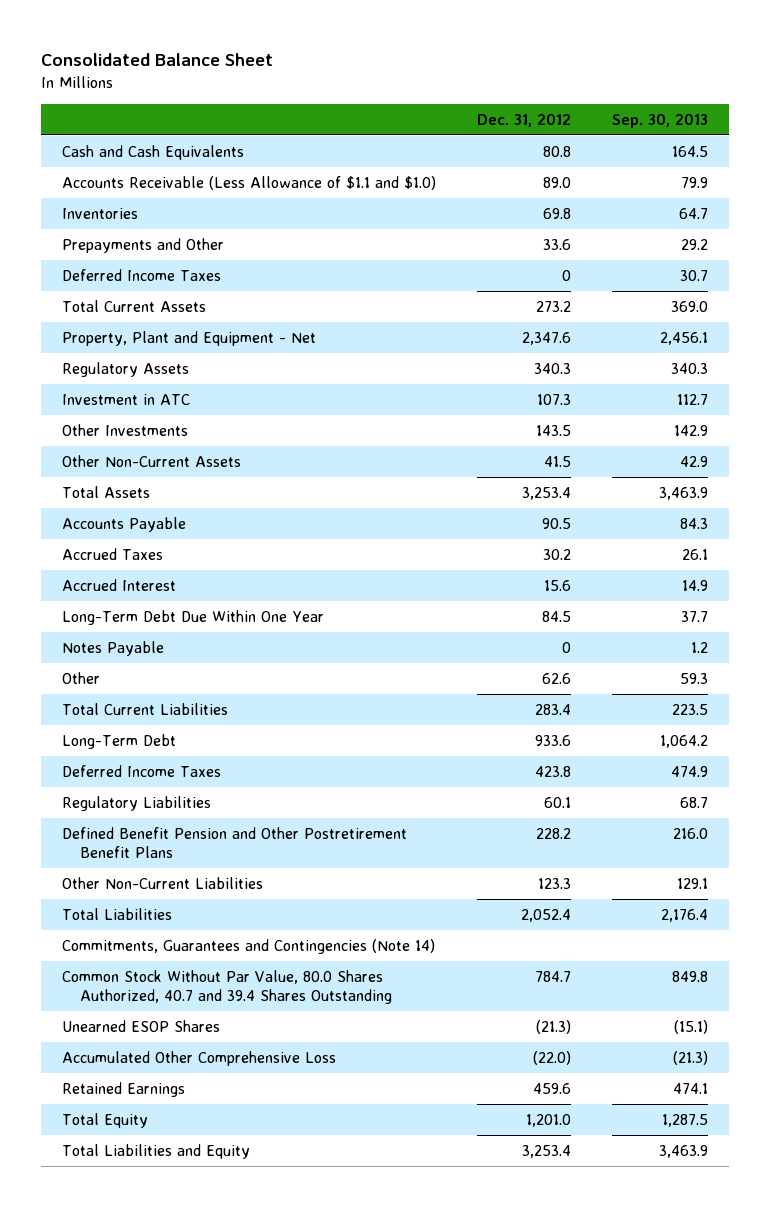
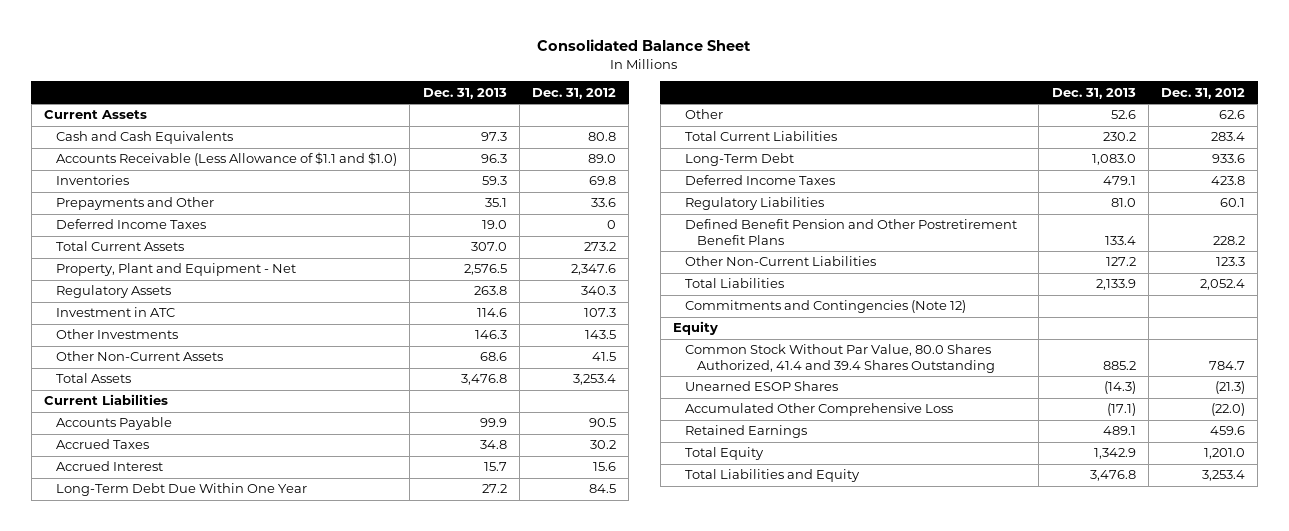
[612,113,709,129] Sep. 30, 2013 -> none
none -> [422,87,507,99] Dec. 31, 2013
none -> [44,110,148,120] Current Assets
none -> [44,394,169,406] Current Liabilities
[61,640,164,656] Notes Payable -> none
[61,938,435,954] Commitments, Guarantees and Contingencies (Note 14) -> [685,300,967,314] Commitments and Contingencies (Note 12)
none -> [673,321,719,336] Equity
[61,969,393,1005] Common Stock Without Par Value, 80.0 Shares Authorized, 40.7 and 39.4 Shares Outstanding -> [685,344,996,373] Common Stock Without Par Value, 80.0 Shares Authorized, 41.4 and 39.4 Shares Outstanding

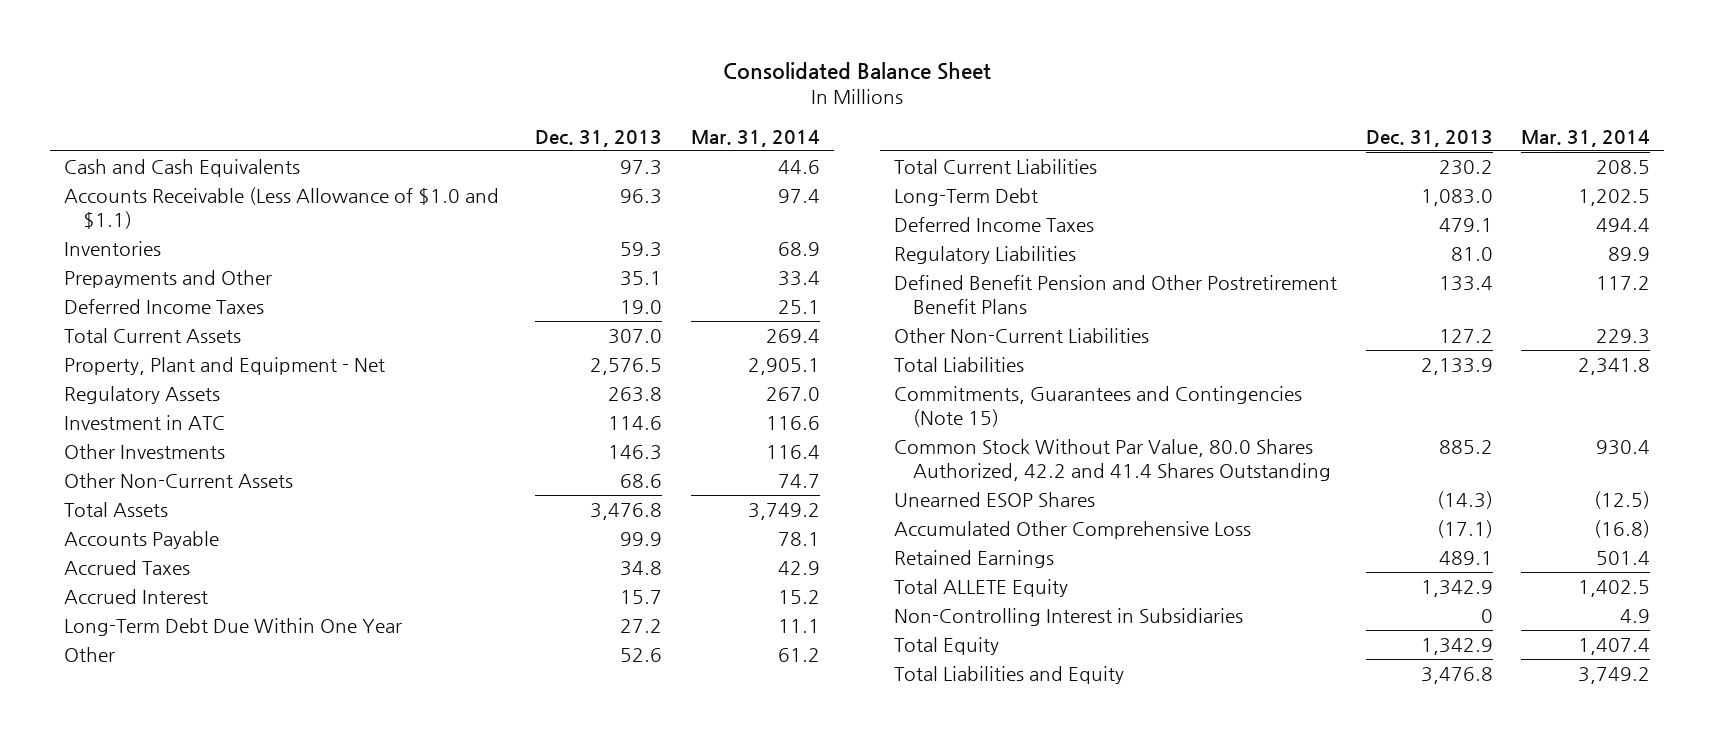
[531,87,616,99] Dec. 31, 2012 -> none
none -> [690,129,820,147] Mar. 31, 2014
[44,110,148,120] Current Assets -> none
[56,152,398,167] Accounts Receivable (Less Allowance of $1.1 and $1.0) -> [63,187,499,229] Accounts Receivable (Less Allowance of $1.0 and $1.1)
[44,394,169,406] Current Liabilities -> none
[673,321,719,336] Equity -> none
[685,300,967,314] Commitments and Contingencies (Note 12) -> [894,386,1303,427] Commitments, Guarantees and Contingencies (Note 15)
[685,344,996,373] Common Stock Without Par Value, 80.0 Shares Authorized, 41.4 and 39.4 Shares Outstanding -> [894,439,1332,481] Common Stock Without Par Value, 80.0 Shares Authorized, 42.2 and 41.4 Shares Outstanding
none -> [894,579,1069,598] Total ALLETE Equity
none -> [894,608,1244,627] Non-Controlling Interest in Subsidiaries

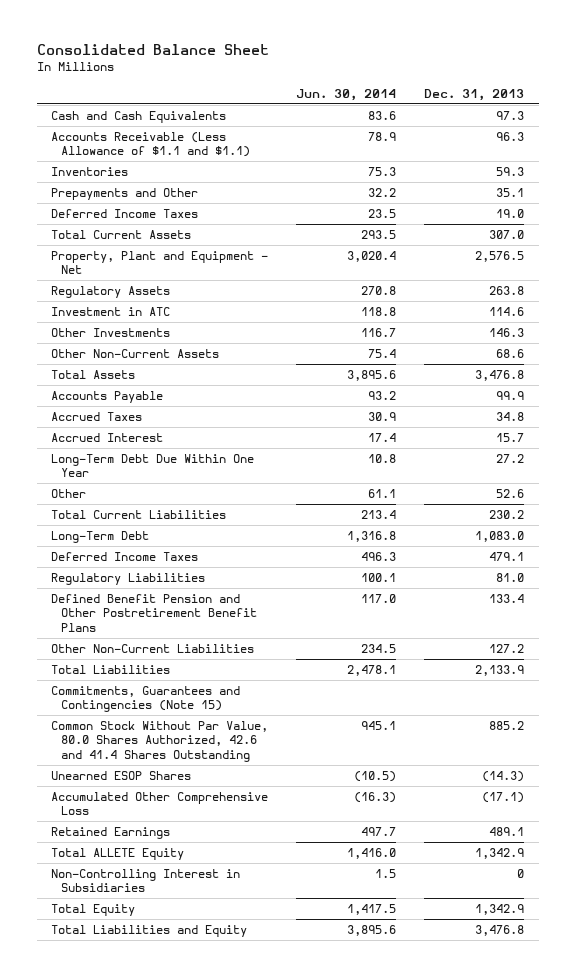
[690,129,820,147] Mar. 31, 2014 -> none
none -> [296,88,397,101] Jun. 30, 2014
[63,187,499,229] Accounts Receivable (Less Allowance of $1.0 and $1.1) -> [51,131,250,158] Accounts Receivable (Less Allowance of $1.1 and $1.1)
[894,439,1332,481] Common Stock Without Par Value, 80.0 Shares Authorized, 42.2 and 41.4 Shares Outstanding -> [51,720,269,763] Common Stock Without Par Value, 80.0 Shares Authorized, 42.6 and 41.4 Shares Outstanding

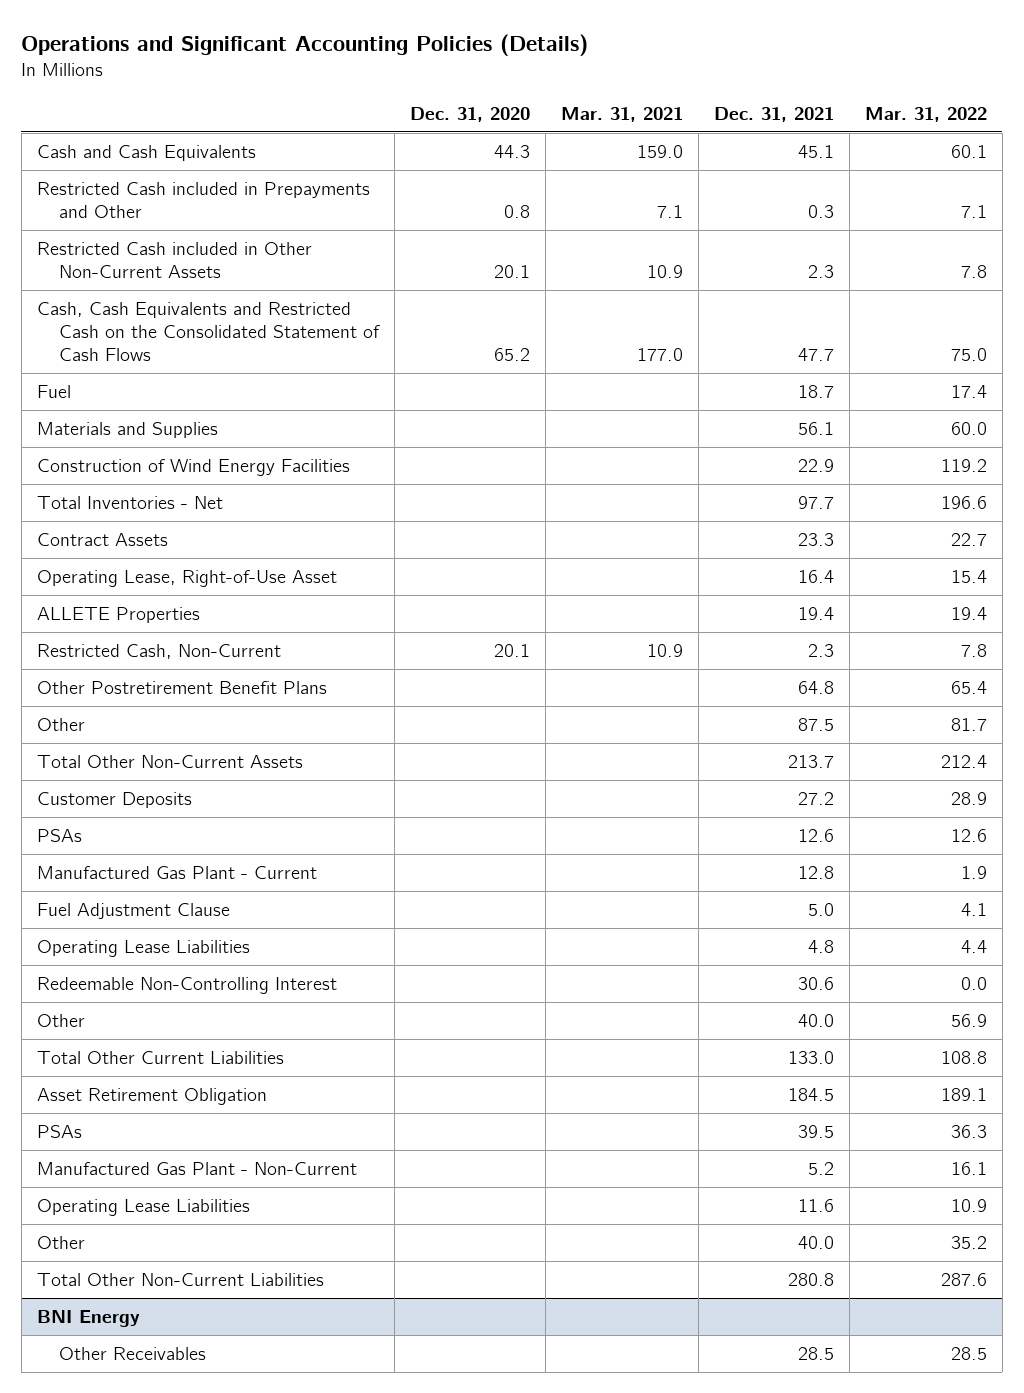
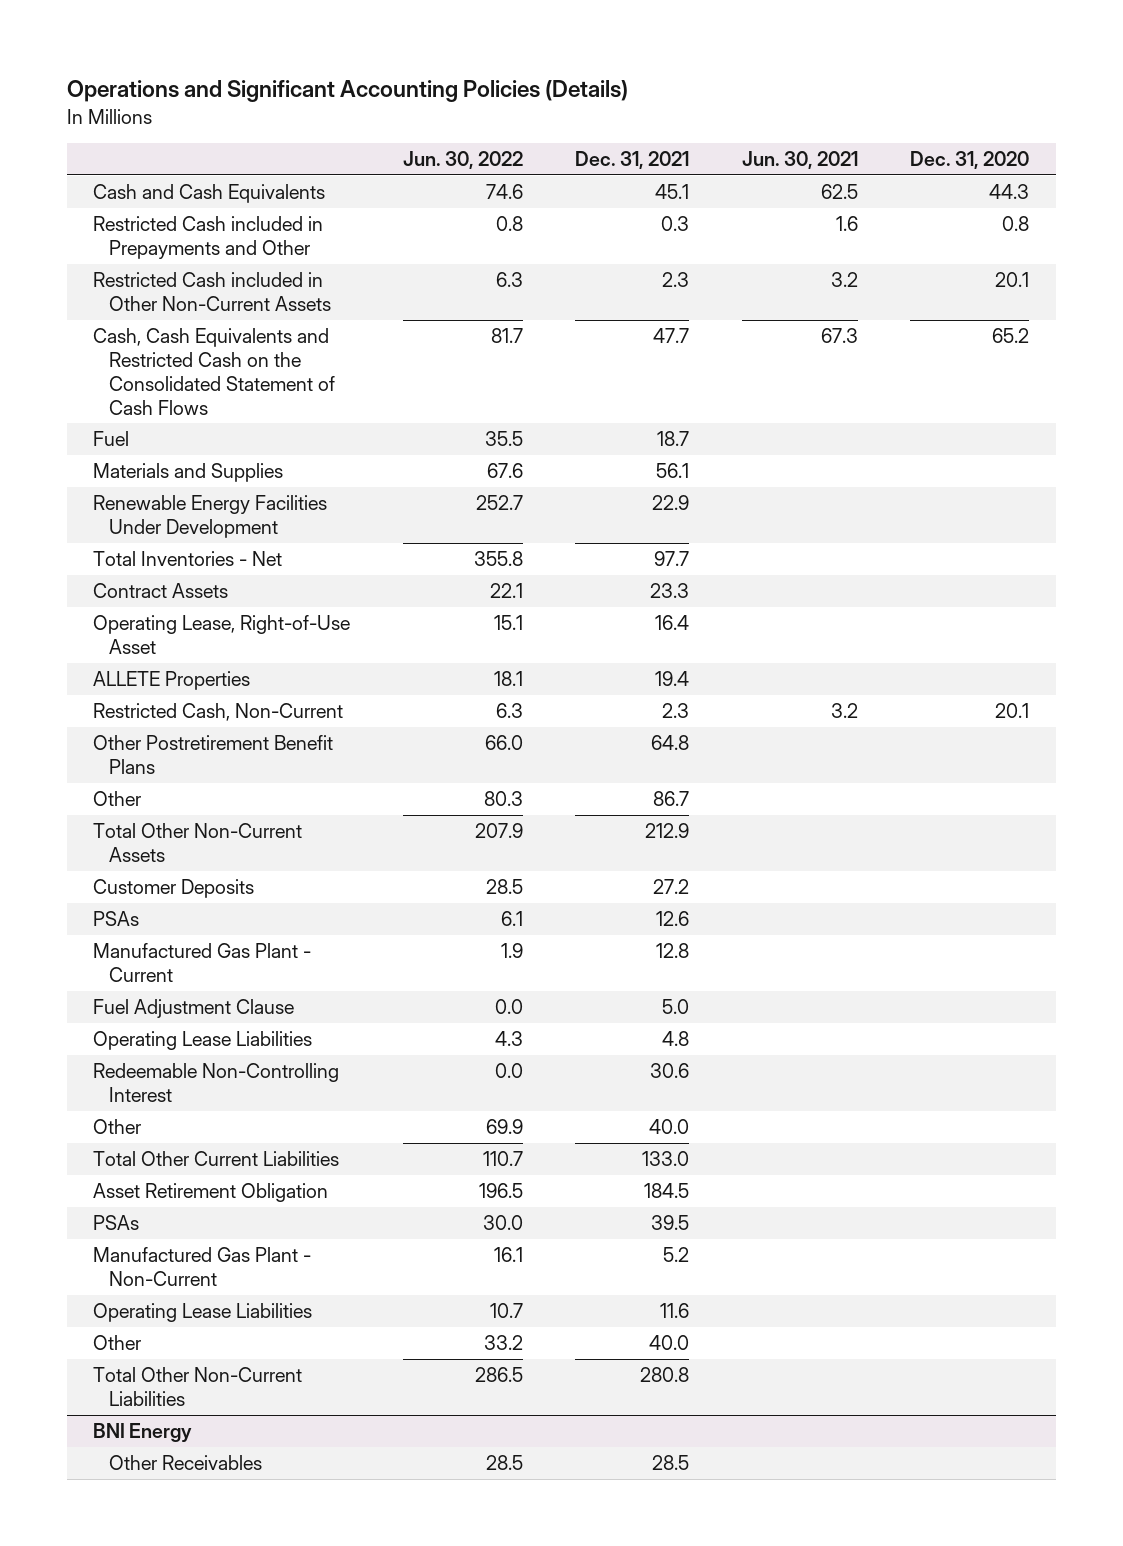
[561,106,684,122] Mar. 31, 2021 -> none
[864,106,987,122] Mar. 31, 2022 -> none
none -> [402,151,523,170] Jun. 30, 2022
none -> [741,151,858,170] Jun. 30, 2021
[36,458,350,476] Construction of Wind Energy Facilities -> [93,494,328,538] Renewable Energy Facilities Under Development
[798,717,835,731] 87.5 -> [653,790,690,806] 86.7
[788,754,835,768] 213.7 -> [645,822,690,838] 212.9

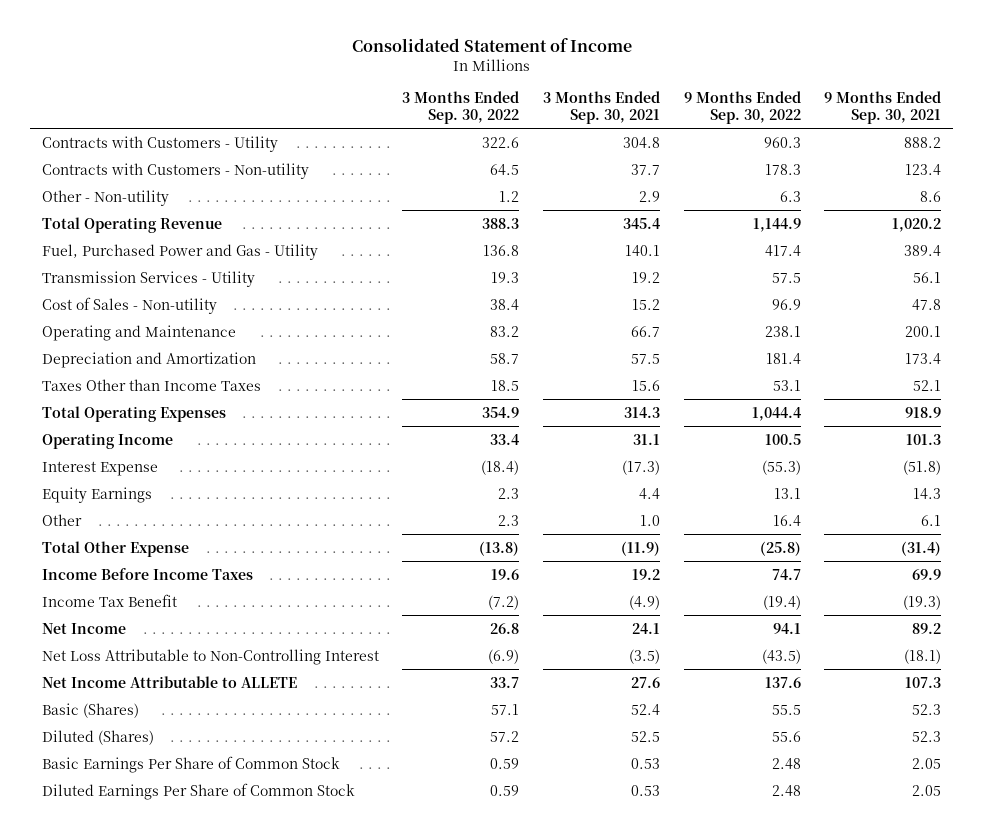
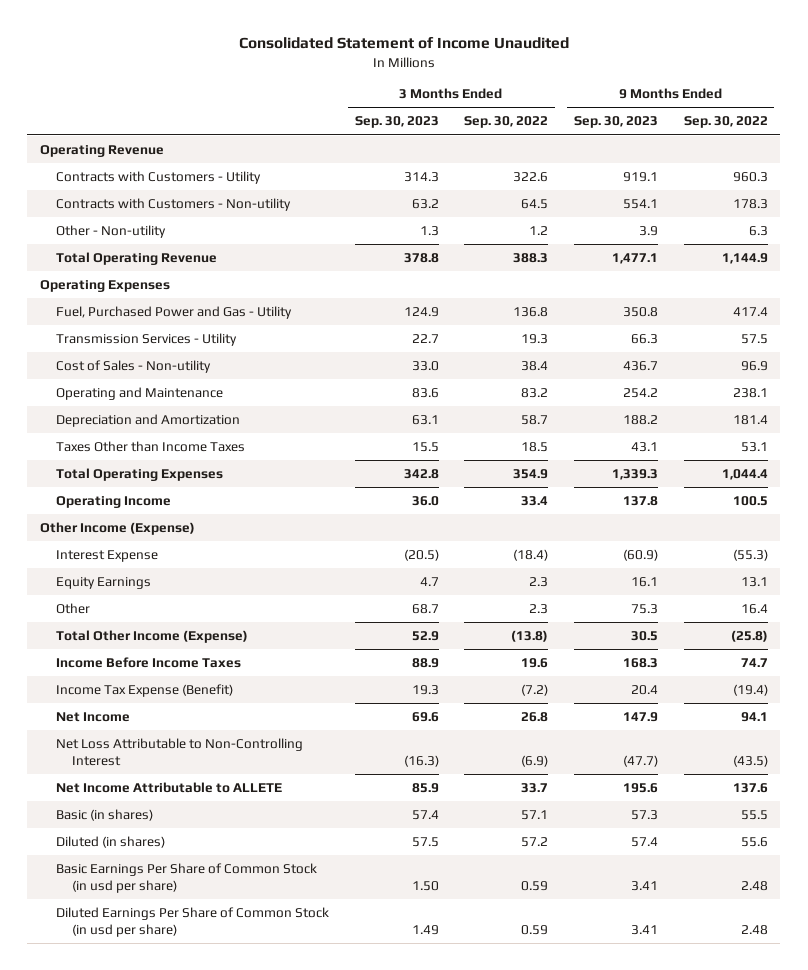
[351,37,632,52] Consolidated Statement of Income -> [238,37,569,50] Consolidated Statement of Income Unaudited
[543,91,661,124] 3 Months Ended Sep. 30, 2021 -> none
[824,91,942,124] 9 Months Ended Sep. 30, 2021 -> none
none -> [354,116,439,129] Sep. 30, 2023
none -> [573,116,658,129] Sep. 30, 2023
none -> [40,144,165,157] Operating Revenue
none -> [40,279,171,292] Operating Expenses
none -> [40,521,196,535] Other Income (Expense)
[41,540,189,557] Total Other Expense -> [55,629,248,643] Total Other Income (Expense)
[41,593,177,607] Income Tax Benefit -> [55,683,233,697] Income Tax Expense (Benefit)
[41,702,139,718] Basic (Shares) -> [55,808,153,821] Basic (in shares)
[41,729,154,745] Diluted (Shares) -> [55,835,165,848] Diluted (in shares)
[41,755,340,773] Basic Earnings Per Share of Common Stock -> [55,862,317,893] Basic Earnings Per Share of Common Stock (in usd per share)
[41,782,355,800] Diluted Earnings Per Share of Common Stock -> [55,906,329,937] Diluted Earnings Per Share of Common Stock (in usd per share)

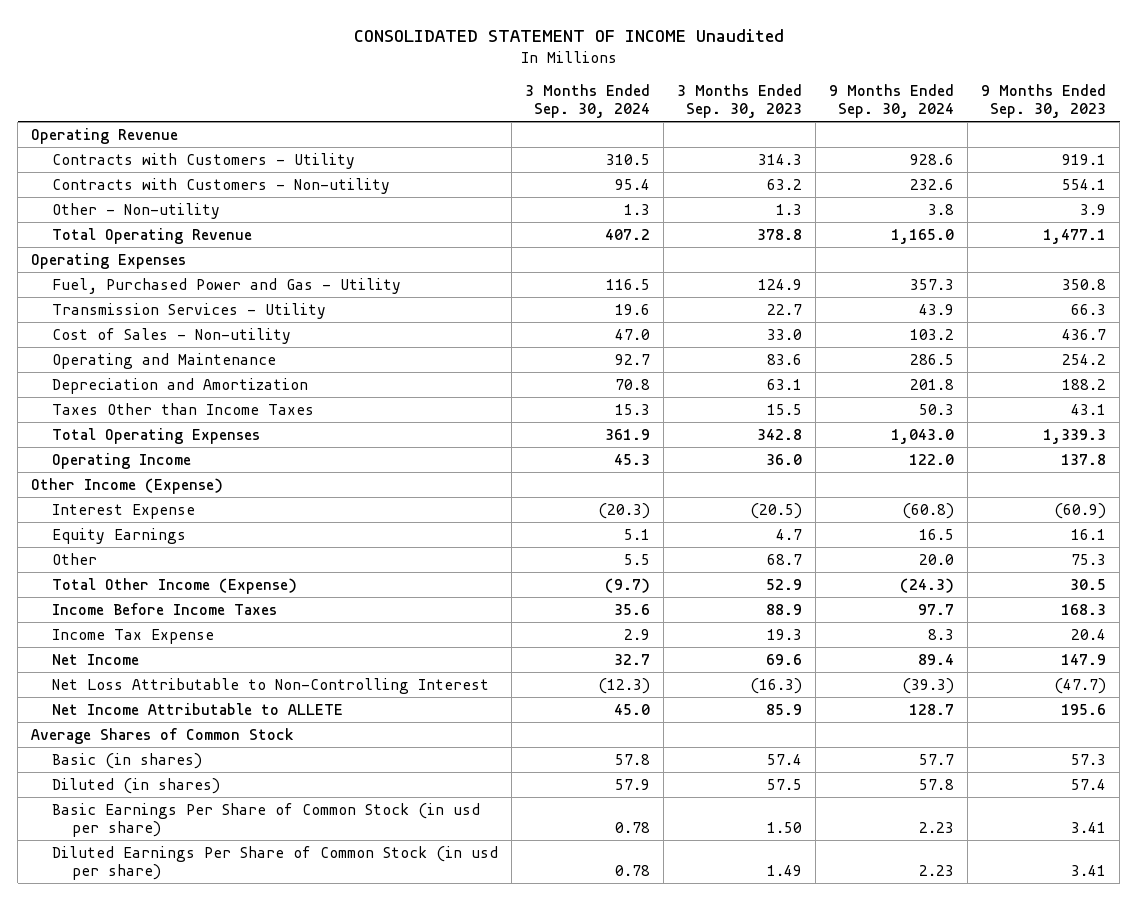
[238,37,569,50] Consolidated Statement of Income Unaudited -> [353,28,784,42] CONSOLIDATED STATEMENT OF INCOME Unaudited
[464,116,549,129] Sep. 30, 2022 -> none
[683,116,768,129] Sep. 30, 2022 -> none
none -> [524,84,650,119] 3 Months Ended Sep. 30, 2024
none -> [829,84,955,119] 9 Months Ended Sep. 30, 2024
[55,683,233,697] Income Tax Expense (Benefit) -> [51,628,214,644] Income Tax Expense
none -> [31,727,295,744] Average Shares of Common Stock

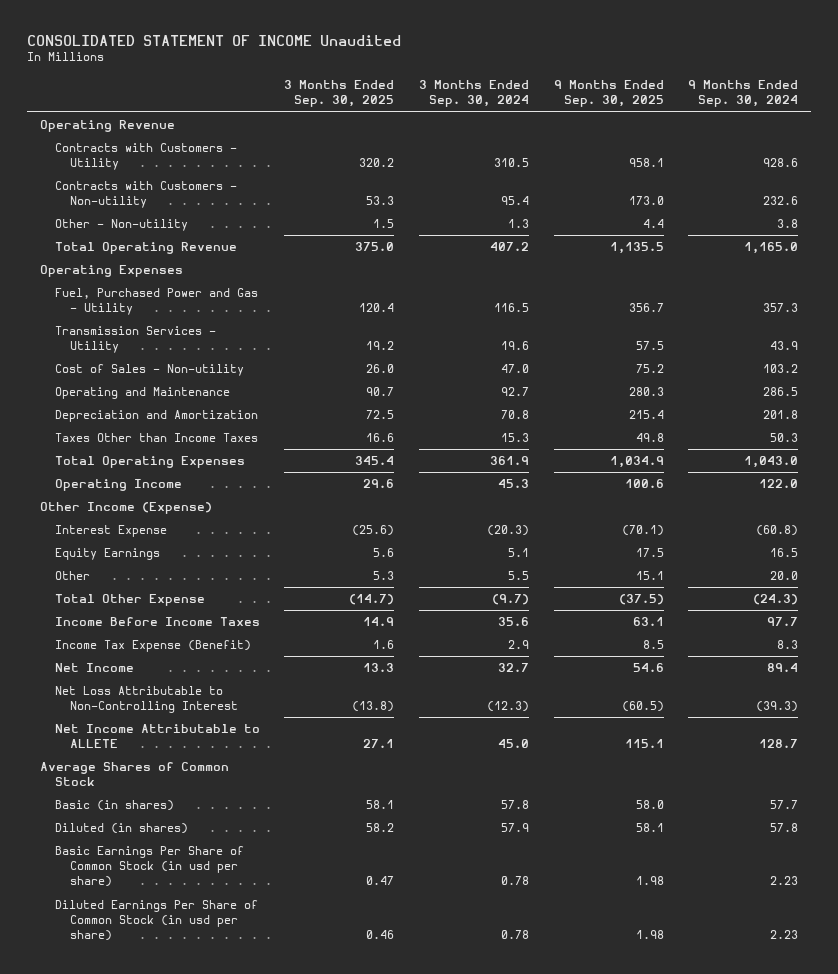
[676,84,802,119] 3 Months Ended Sep. 30, 2023 -> none
[981,84,1107,119] 9 Months Ended Sep. 30, 2023 -> none
none -> [284,80,395,108] 3 Months Ended Sep. 30, 2025
none -> [553,80,664,108] 9 Months Ended Sep. 30, 2025
[51,577,297,594] Total Other Income (Expense) -> [54,594,205,607] Total Other Expense
[51,628,214,644] Income Tax Expense -> [54,640,251,653] Income Tax Expense (Benefit)

